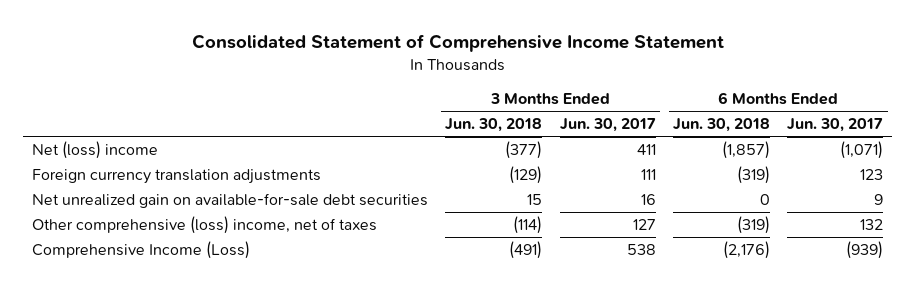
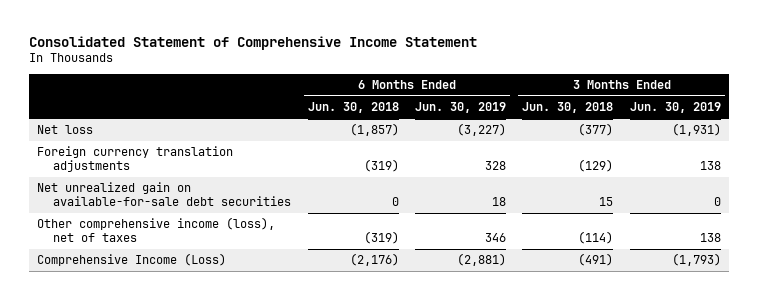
[559,118,656,133] Jun. 30, 2017 -> none
[787,118,884,133] Jun. 30, 2017 -> none
none -> [415,102,507,114] Jun. 30, 2019
none -> [629,102,721,114] Jun. 30, 2019
[32,140,159,159] Net (loss) income -> [36,125,93,135] Net loss
[32,215,378,234] Other comprehensive (loss) income, net of taxes -> [36,217,275,242] Other comprehensive income (loss), net of taxes

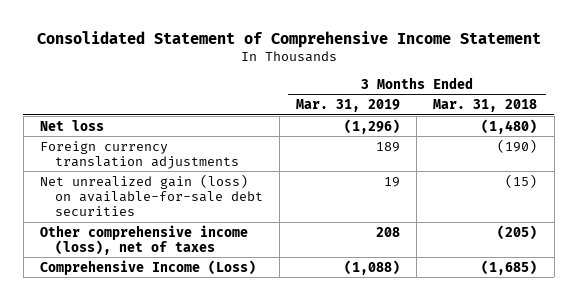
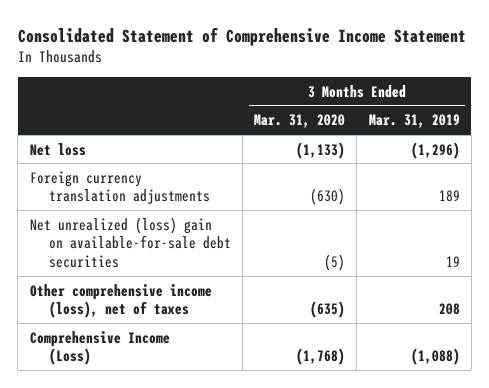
[433,99,538,113] Mar. 31, 2018 -> none
none -> [254,114,346,129] Mar. 31, 2020
[39,173,263,217] Net unrealized gain (loss) on available-for-sale debt securities -> [29,216,232,268] Net unrealized (loss) gain on available-for-sale debt securities

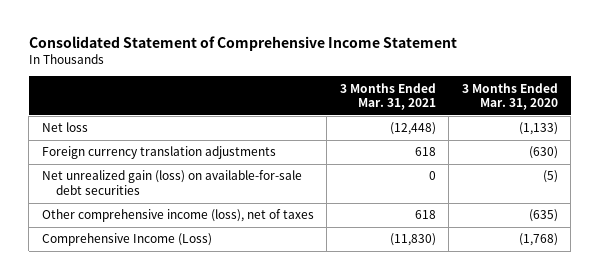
[368,114,460,129] Mar. 31, 2019 -> none
none -> [339,82,436,111] 3 Months Ended Mar. 31, 2021
[29,216,232,268] Net unrealized (loss) gain on available-for-sale debt securities -> [41,170,302,196] Net unrealized gain (loss) on available-for-sale debt securities

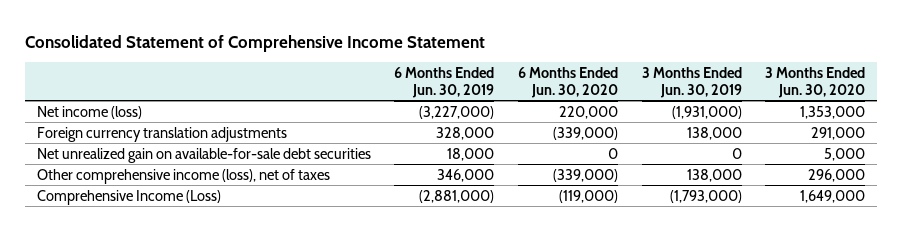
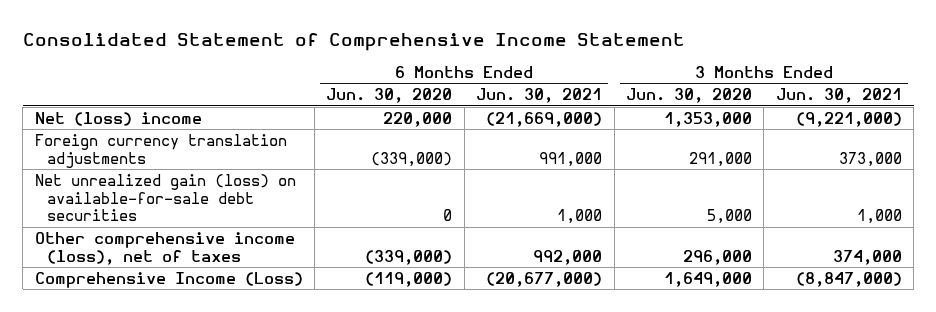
[394,66,495,99] 6 Months Ended Jun. 30, 2019 -> none
[641,66,742,99] 3 Months Ended Jun. 30, 2019 -> none
none -> [476,87,603,103] Jun. 30, 2021
none -> [775,87,902,103] Jun. 30, 2021
[36,105,142,119] Net income (loss) -> [34,111,202,126] Net (loss) income
[36,147,371,163] Net unrealized gain on available-for-sale debt securities -> [34,173,296,222] Net unrealized gain (loss) on available-for-sale debt securities

